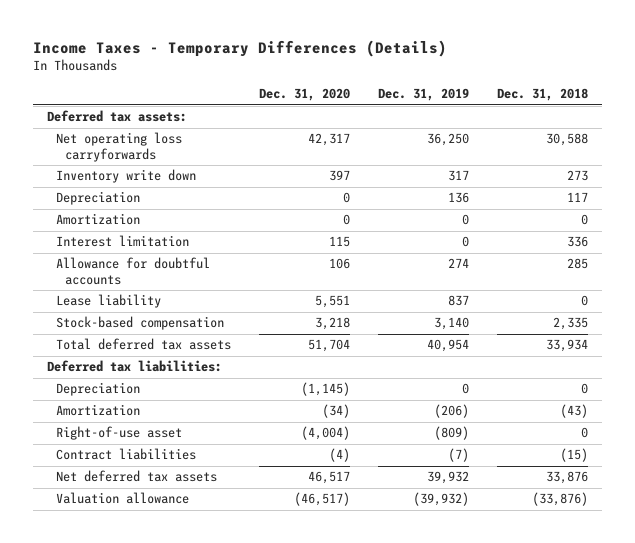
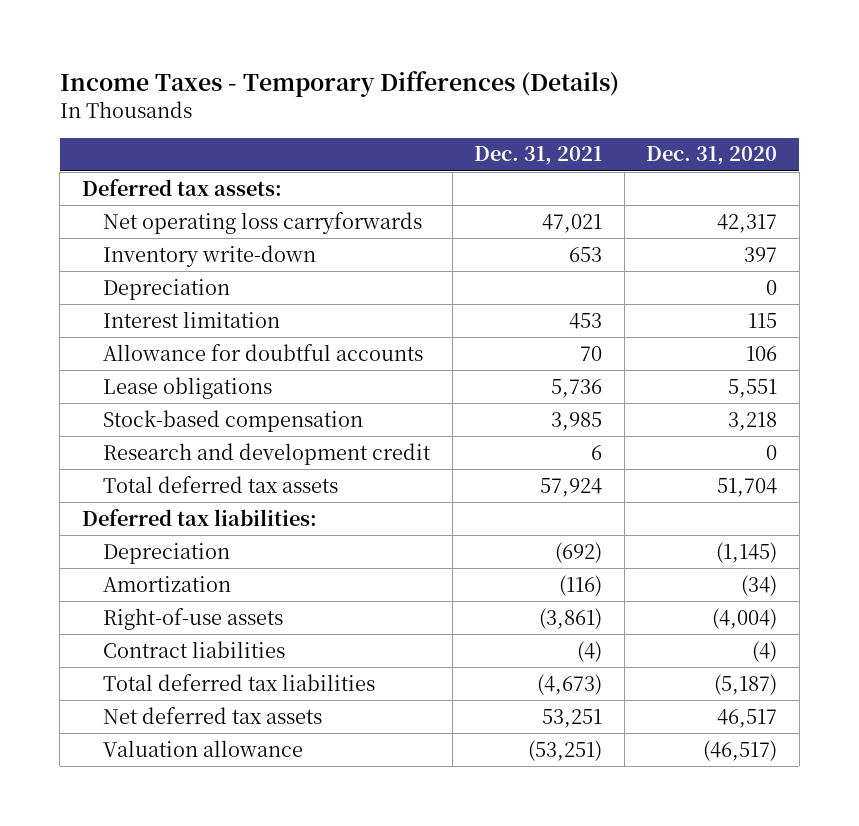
[377,88,469,102] Dec. 31, 2019 -> none
[496,88,588,102] Dec. 31, 2018 -> none
none -> [474,146,603,166] Dec. 31, 2021
[55,169,196,184] Inventory write down -> [103,244,317,267] Inventory write-down
[55,213,140,226] Amortization -> none
[55,294,161,309] Lease liability -> [103,376,273,399] Lease obligations
none -> [103,442,432,465] Research and development credit
[55,426,182,441] Right-of-use asset -> [103,607,284,630] Right-of-use assets
none -> [103,673,376,691] Total deferred tax liabilities

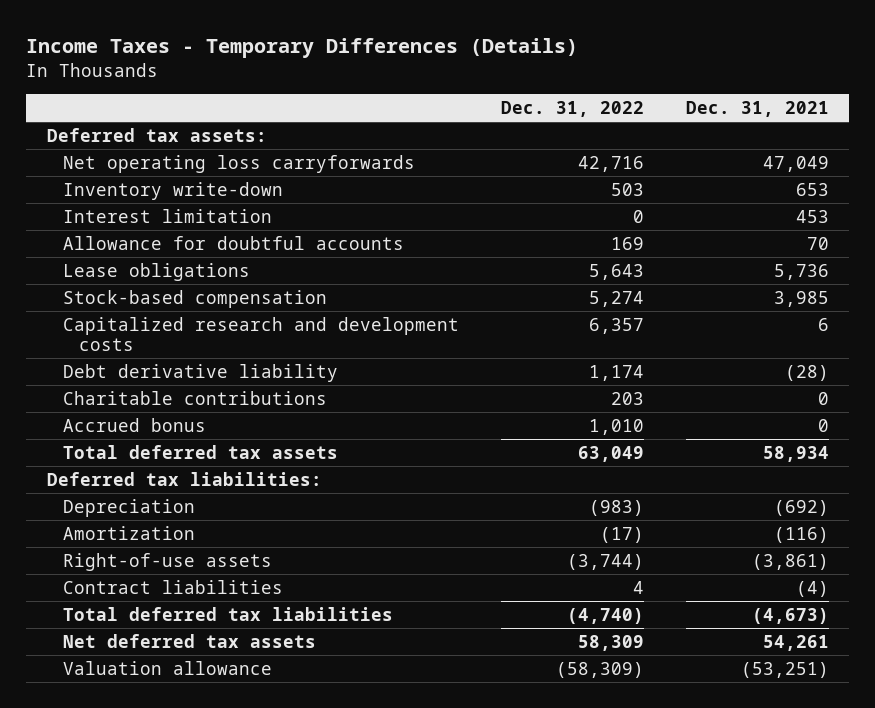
[646,146,778,166] Dec. 31, 2020 -> none
none -> [500,100,644,117] Dec. 31, 2022
[542,213,603,233] 47,021 -> [762,155,829,172] 47,049
[103,278,231,300] Depreciation -> none
[103,442,432,465] Research and development credit -> [62,316,459,352] Capitalized research and development costs
none -> [62,363,338,382] Debt derivative liability
none -> [62,390,327,405] Charitable contributions
none -> [62,417,206,432] Accrued bonus
[540,477,603,497] 57,924 -> [762,445,829,462] 58,934
[542,708,603,728] 53,251 -> [762,634,829,651] 54,261

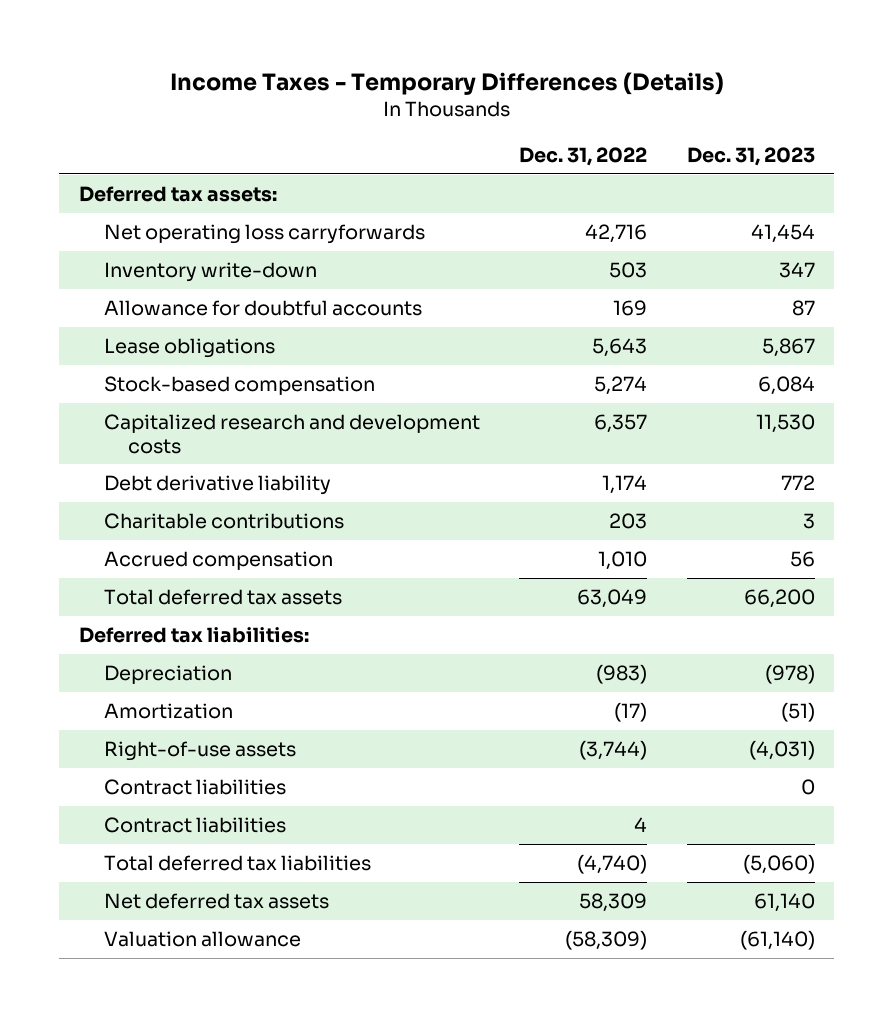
[685,100,829,117] Dec. 31, 2021 -> none
none -> [686,146,815,166] Dec. 31, 2023
[62,208,272,223] Interest limitation -> none
[62,417,206,432] Accrued bonus -> [103,550,333,570] Accrued compensation
none -> [103,778,286,795] Contract liabilities

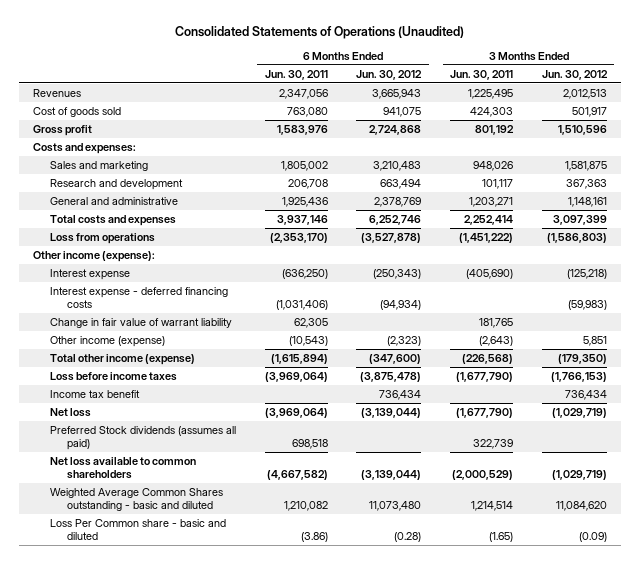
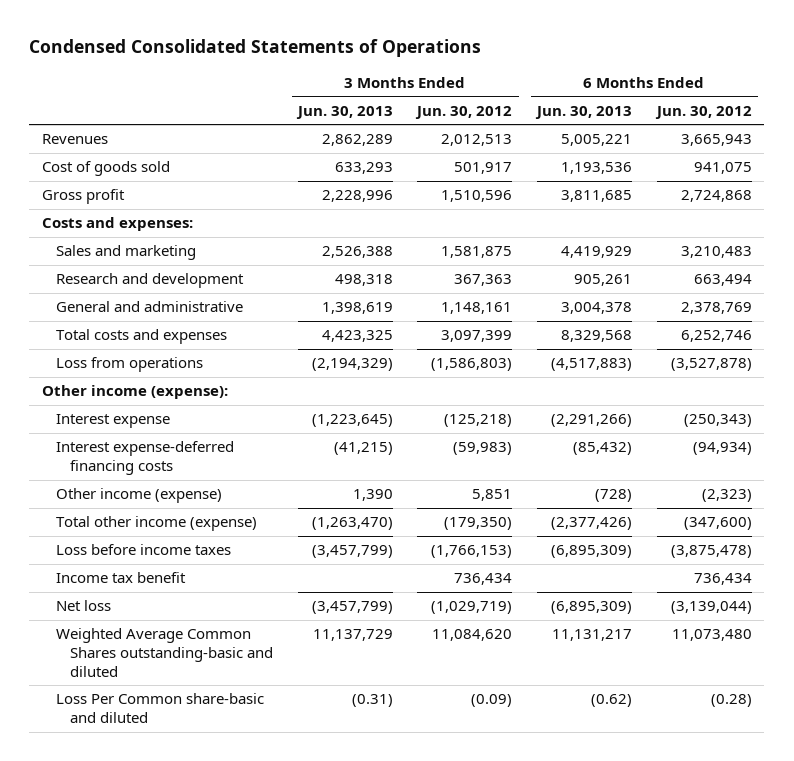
[174,25,464,39] Consolidated Statements of Operations (Unaudited) -> [29,39,482,58] Condensed Consolidated Statements of Operations
[264,69,328,80] Jun. 30, 2011 -> none
[450,69,514,80] Jun. 30, 2011 -> none
none -> [295,105,393,119] Jun. 30, 2013
none -> [535,105,633,119] Jun. 30, 2013
[49,318,232,329] Change in fair value of warrant liability -> none
[49,287,228,308] Interest expense - deferred financing costs -> [55,441,234,476] Interest expense-deferred financing costs
[49,426,236,450] Preferred Stock dividends (assumes all paid) -> none
[49,457,196,479] Net loss available to common shareholders -> none
[49,488,223,511] Weighted Average Common Shares outstanding - basic and diluted -> [55,628,274,677] Weighted Average Common Shares outstanding-basic and diluted
[49,519,226,540] Loss Per Common share - basic and diluted -> [55,693,264,724] Loss Per Common share-basic and diluted

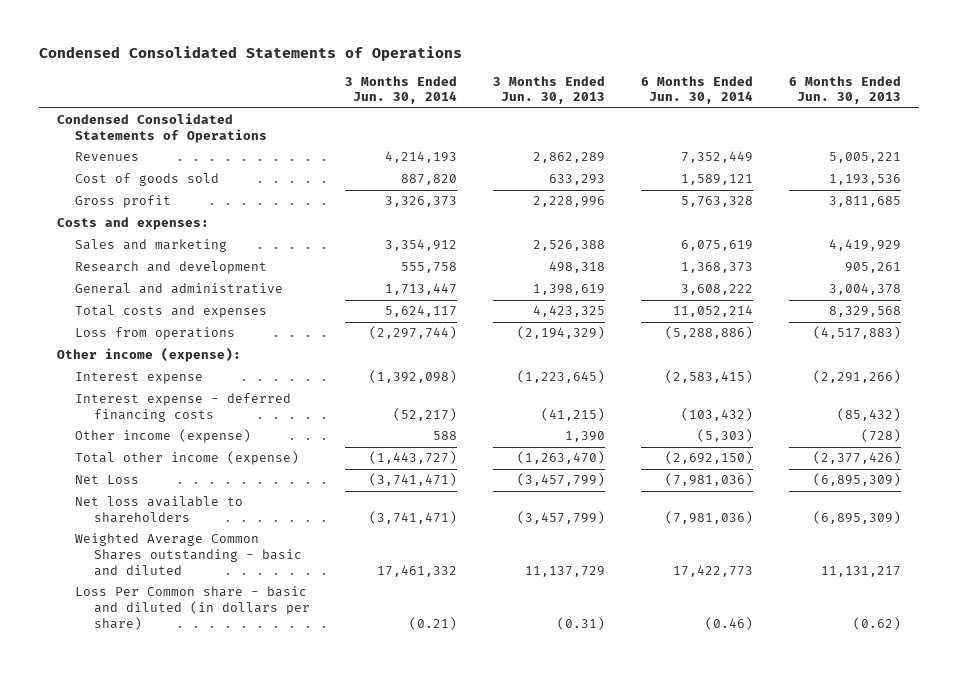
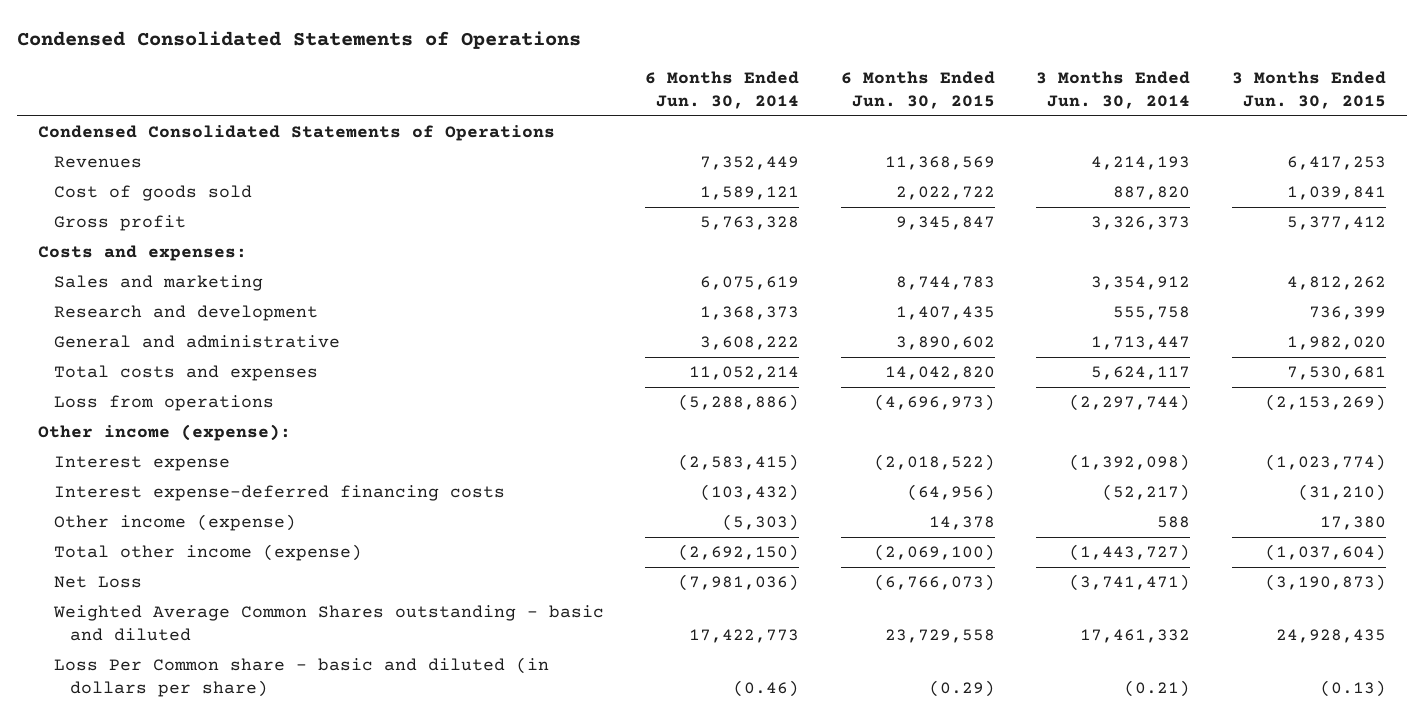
[493,75,606,105] 3 Months Ended Jun. 30, 2013 -> none
[788,75,901,105] 6 Months Ended Jun. 30, 2013 -> none
none -> [840,70,995,109] 6 Months Ended Jun. 30, 2015
none -> [1231,70,1386,109] 3 Months Ended Jun. 30, 2015
[75,393,292,422] Interest expense - deferred financing costs -> [53,485,505,502] Interest expense-deferred financing costs
[75,496,244,523] Net loss available to shareholders -> none

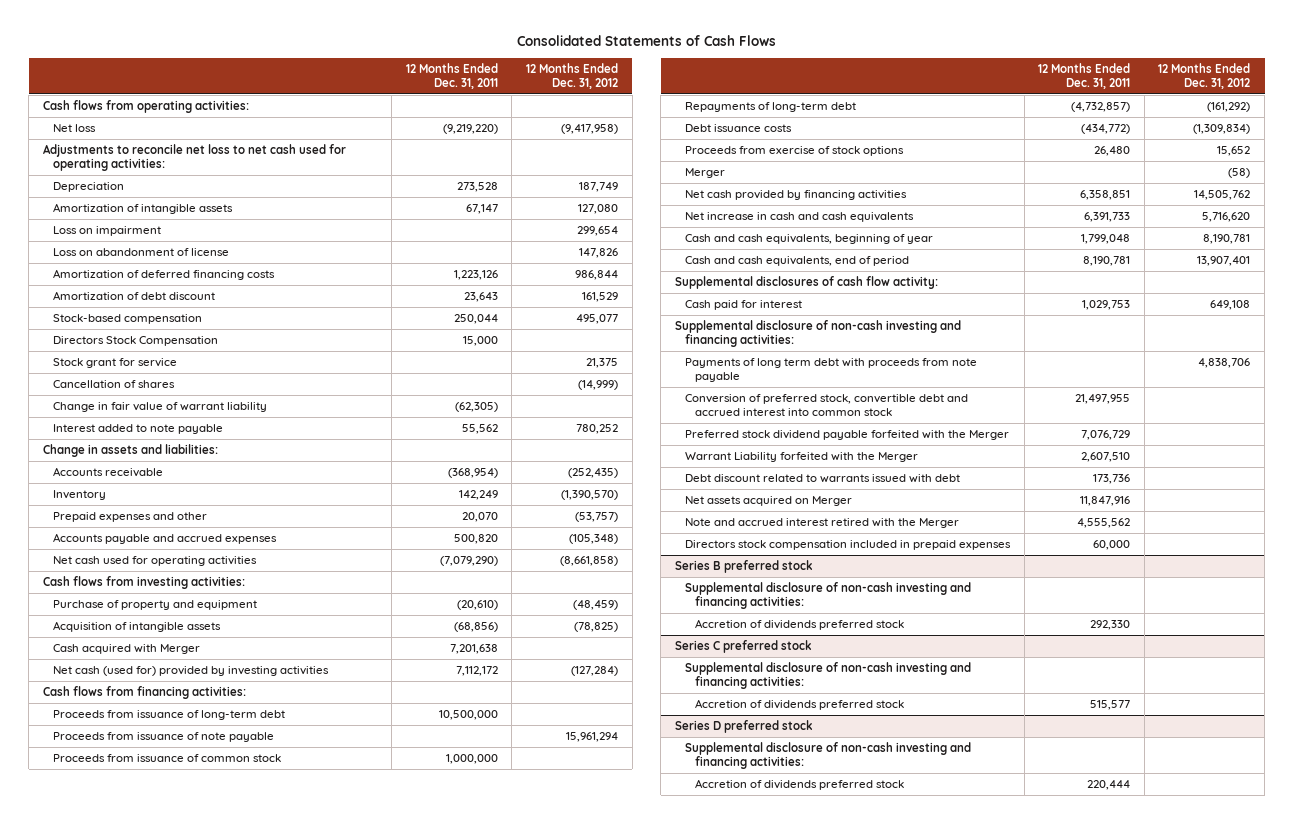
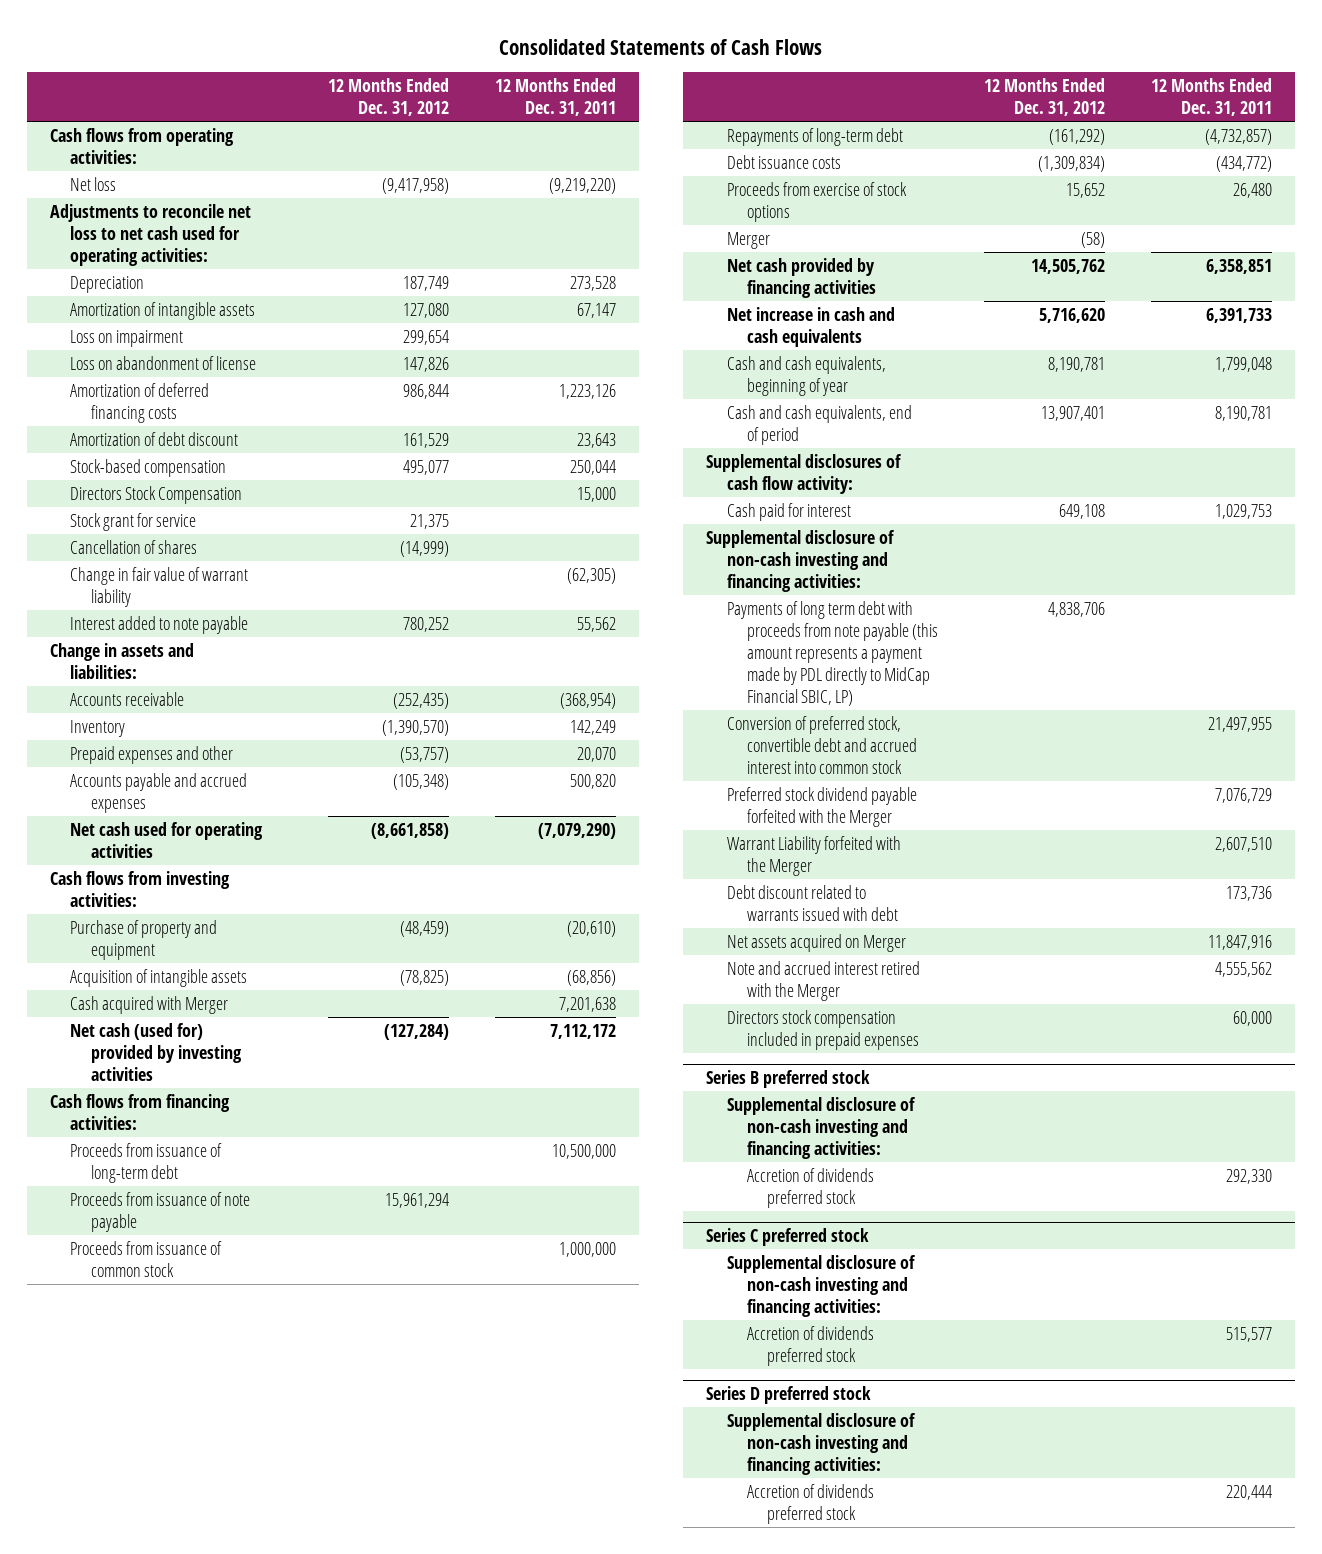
[684,358,977,382] Payments of long term debt with proceeds from note payable -> [726,600,938,706] Payments of long term debt with proceeds from note payable (this amount represents a payment made by PDL directly to MidCap Financial SBIC, LP)

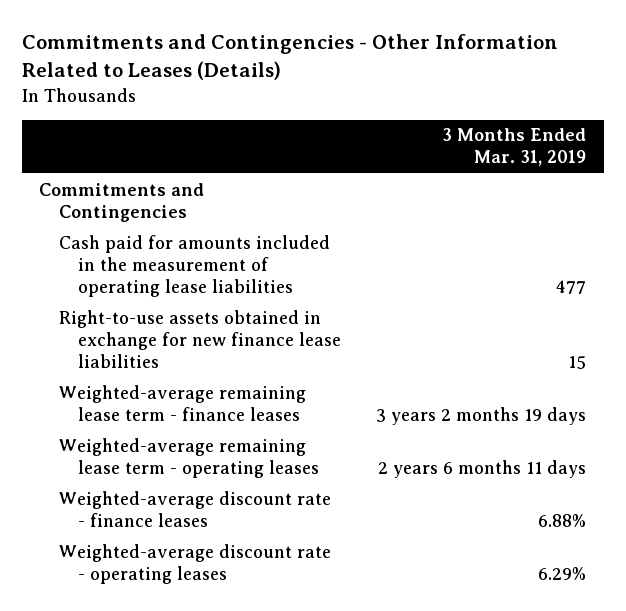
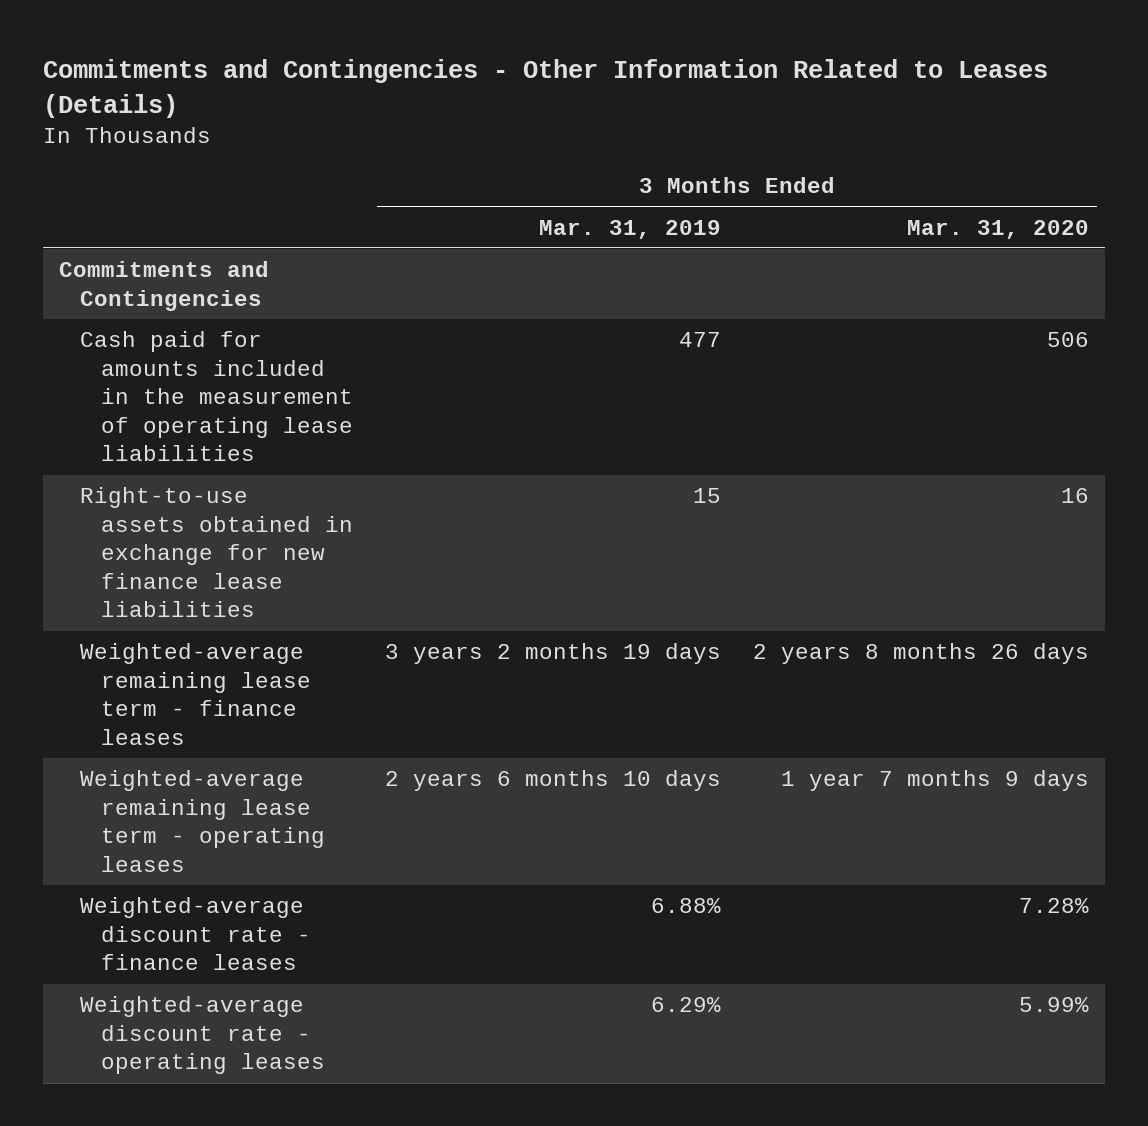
none -> [907,219,1090,239] Mar. 31, 2020
[378,459,587,478] 2 years 6 months 11 days -> [385,770,722,792] 2 years 6 months 10 days

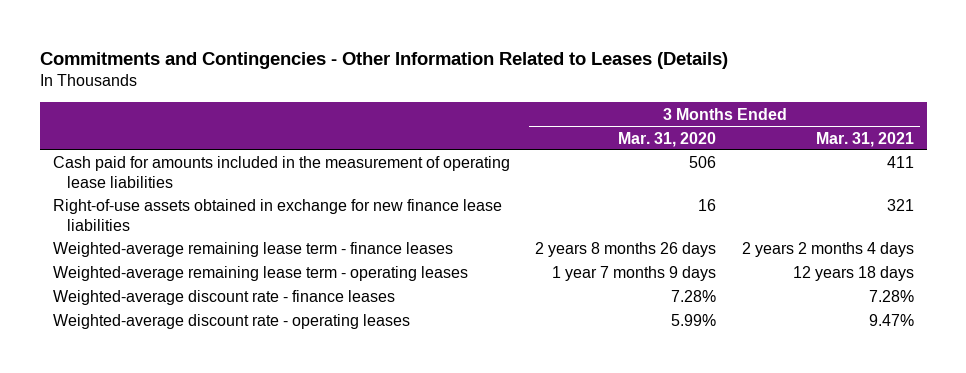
[539,219,722,239] Mar. 31, 2019 -> none
none -> [815,131,914,147] Mar. 31, 2021
[59,261,270,311] Commitments and Contingencies -> none
[80,487,354,618] Right-to-use assets obtained in exchange for new finance lease liabilities -> [52,199,502,231] Right-of-use assets obtained in exchange for new finance lease liabilities

